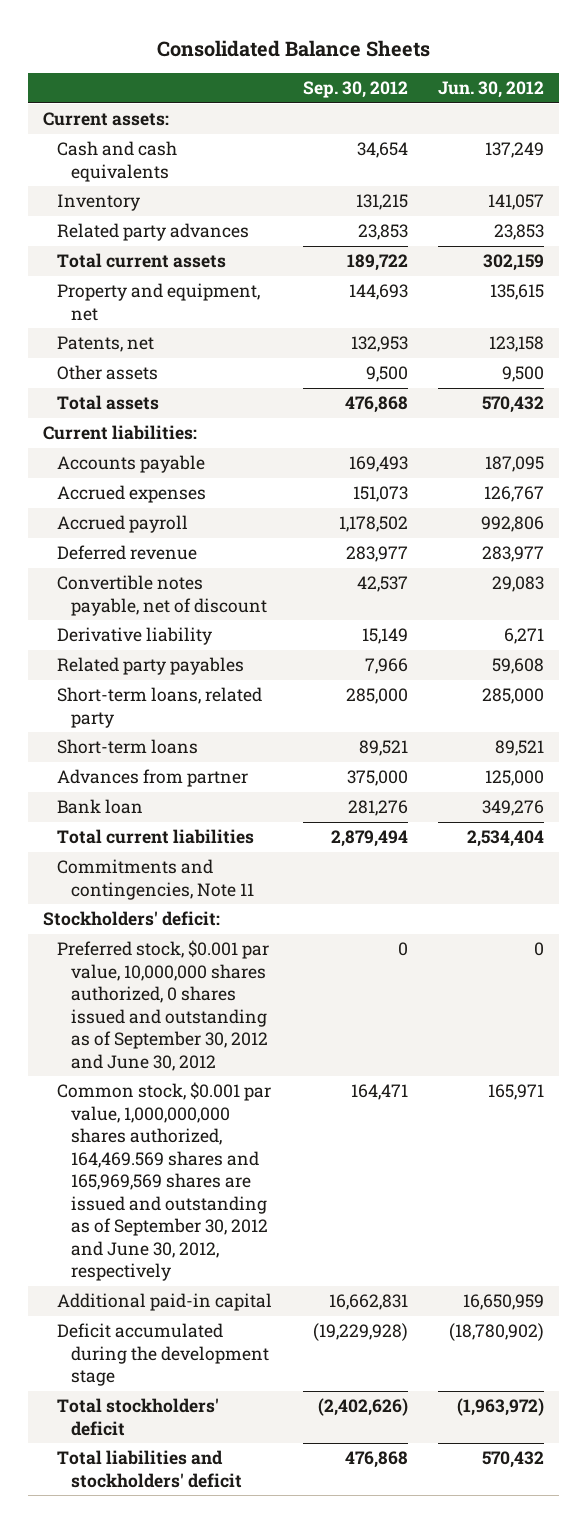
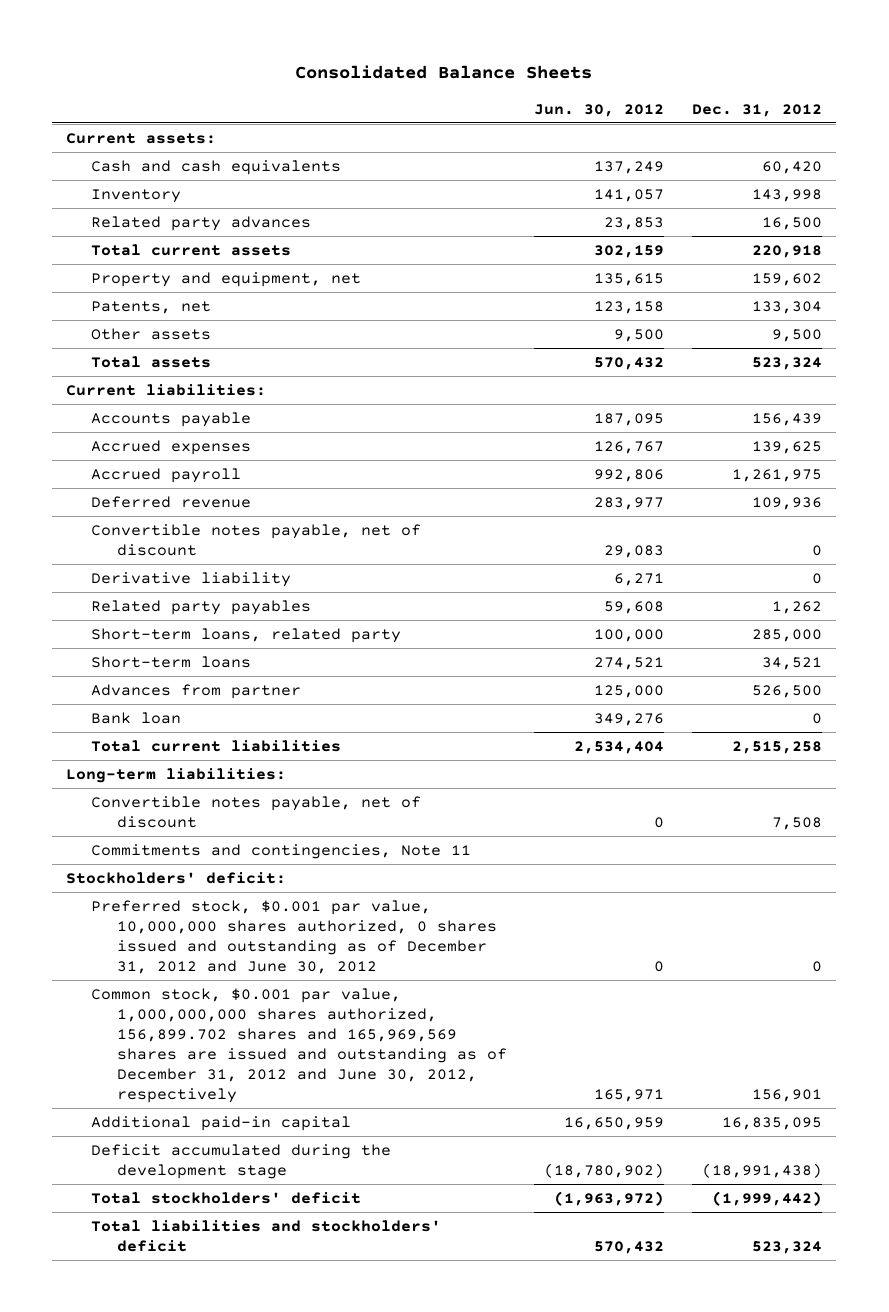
[302,81,408,99] Sep. 30, 2012 -> none
none -> [692,103,823,117] Dec. 31, 2012
[481,688,544,705] 285,000 -> [594,628,665,642] 100,000
[494,740,544,757] 89,521 -> [594,656,665,670] 274,521
none -> [66,767,287,783] Long-term liabilities:
none -> [91,795,422,828] Convertible notes payable, net of discount
[57,940,270,1071] Preferred stock, $0.001 par value, 10,000,000 shares authorized, 0 shares issued and outstanding as of September 30, 2012 and June 30, 2012 -> [91,899,497,974] Preferred stock, $0.001 par value, 10,000,000 shares authorized, 0 shares issued and outstanding as of December 31, 2012 and June 30, 2012
[57,1082,272,1282] Common stock, $0.001 par value, 1,000,000,000 shares authorized, 164,469.569 shares and 165,969,569 shares are issued and outstanding as of September 30, 2012 and June 30, 2012, respectively -> [91,987,507,1103] Common stock, $0.001 par value, 1,000,000,000 shares authorized, 156,899.702 shares and 165,969,569 shares are issued and outstanding as of December 31, 2012 and June 30, 2012, respectively

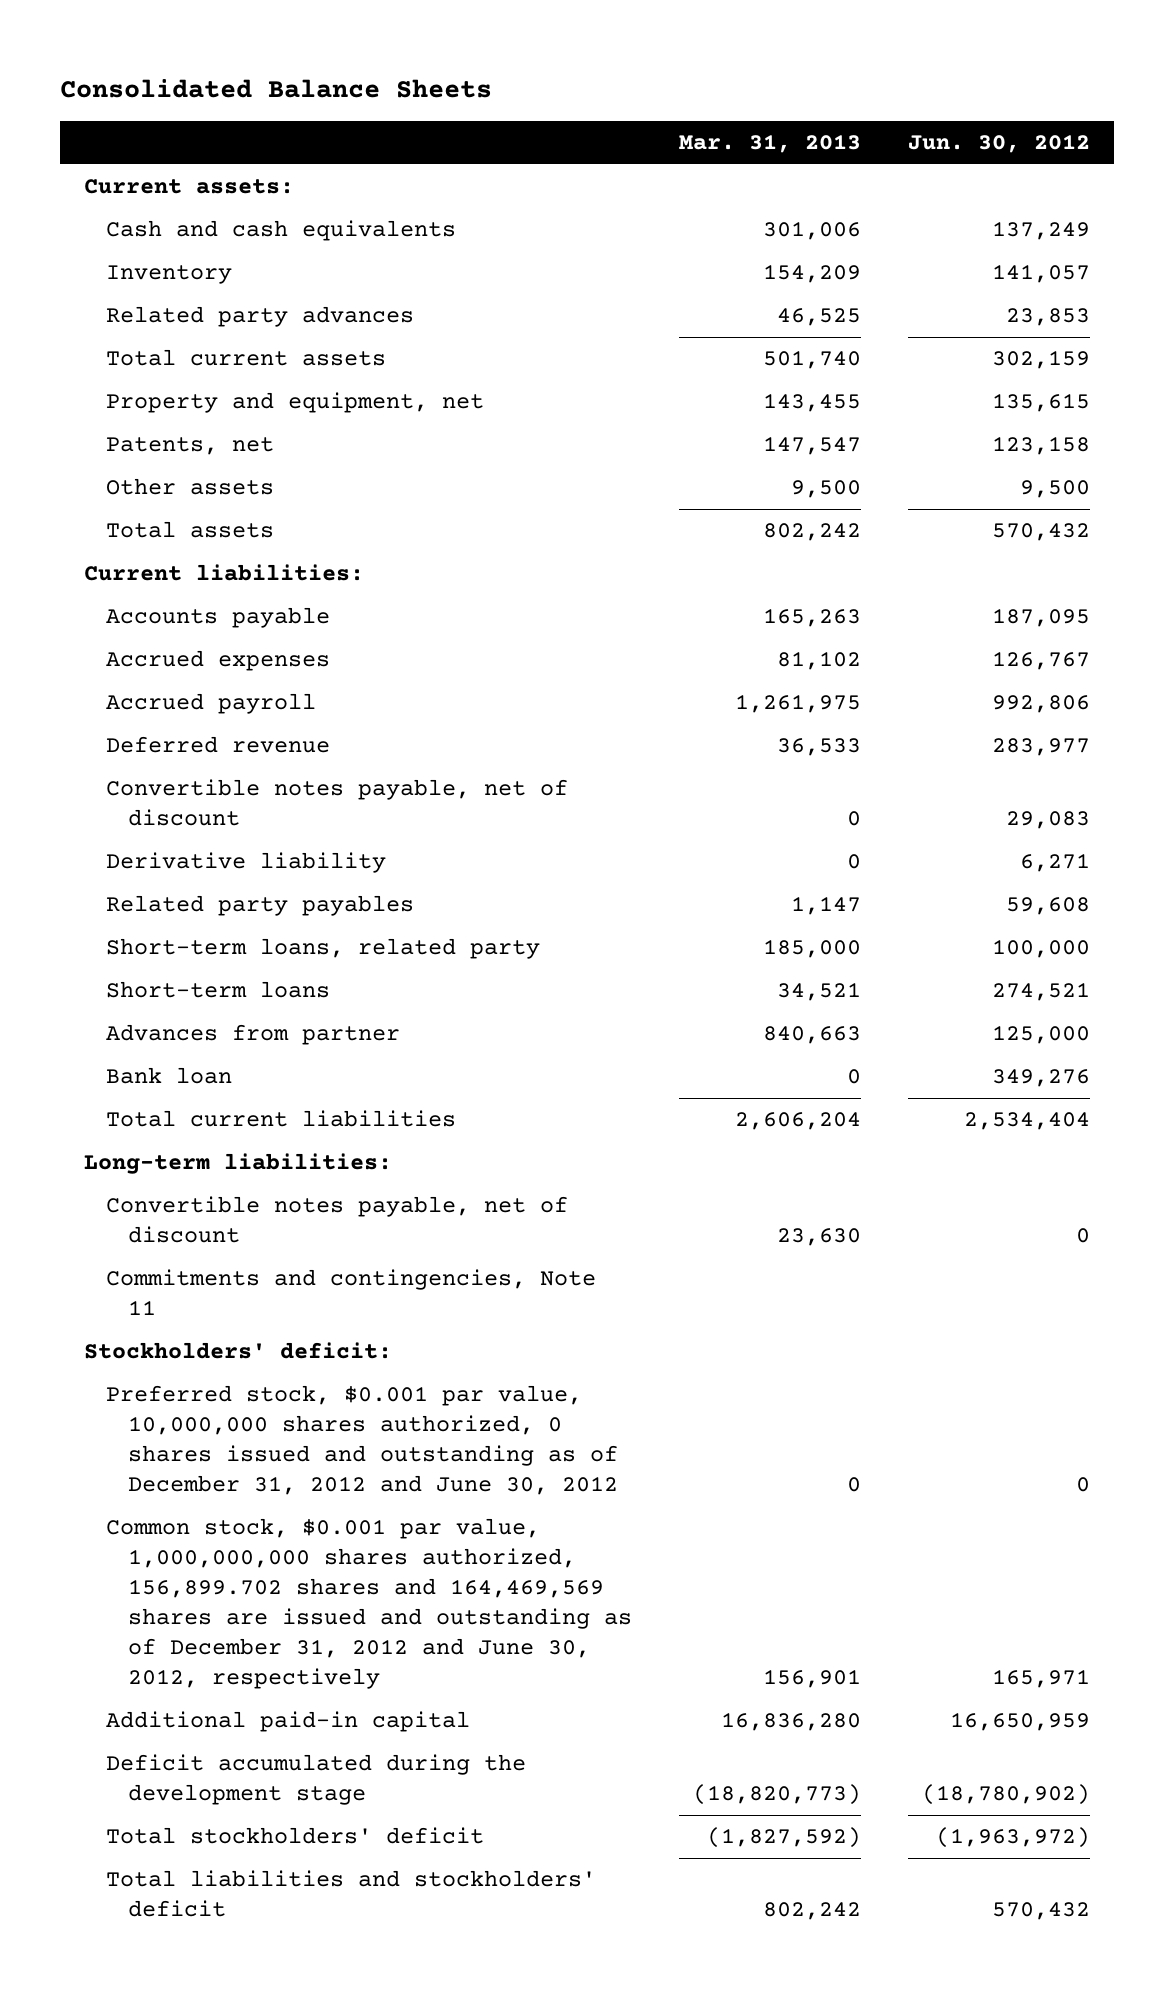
[692,103,823,117] Dec. 31, 2012 -> none
none -> [679,134,862,154] Mar. 31, 2013
[91,987,507,1103] Common stock, $0.001 par value, 1,000,000,000 shares authorized, 156,899.702 shares and 165,969,569 shares are issued and outstanding as of December 31, 2012 and June 30, 2012, respectively -> [106,1518,633,1689] Common stock, $0.001 par value, 1,000,000,000 shares authorized, 156,899.702 shares and 164,469,569 shares are issued and outstanding as of December 31, 2012 and June 30, 2012, respectively

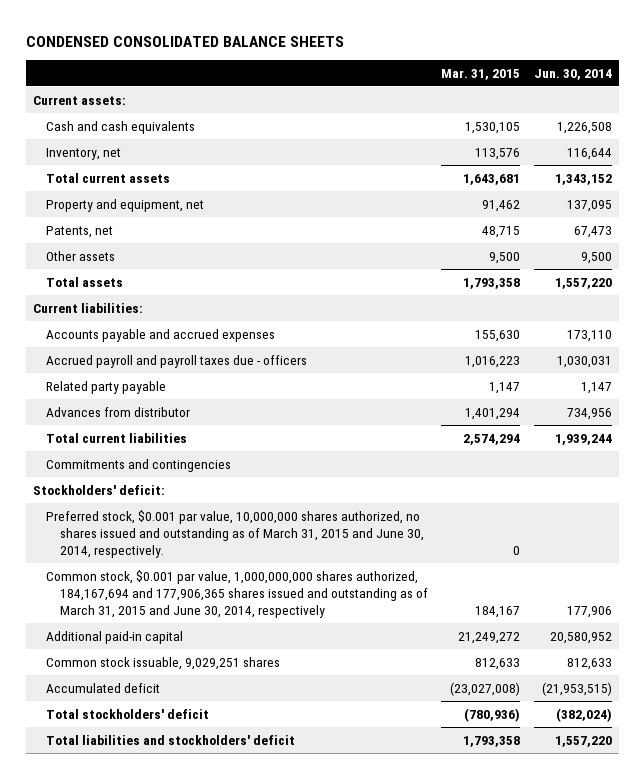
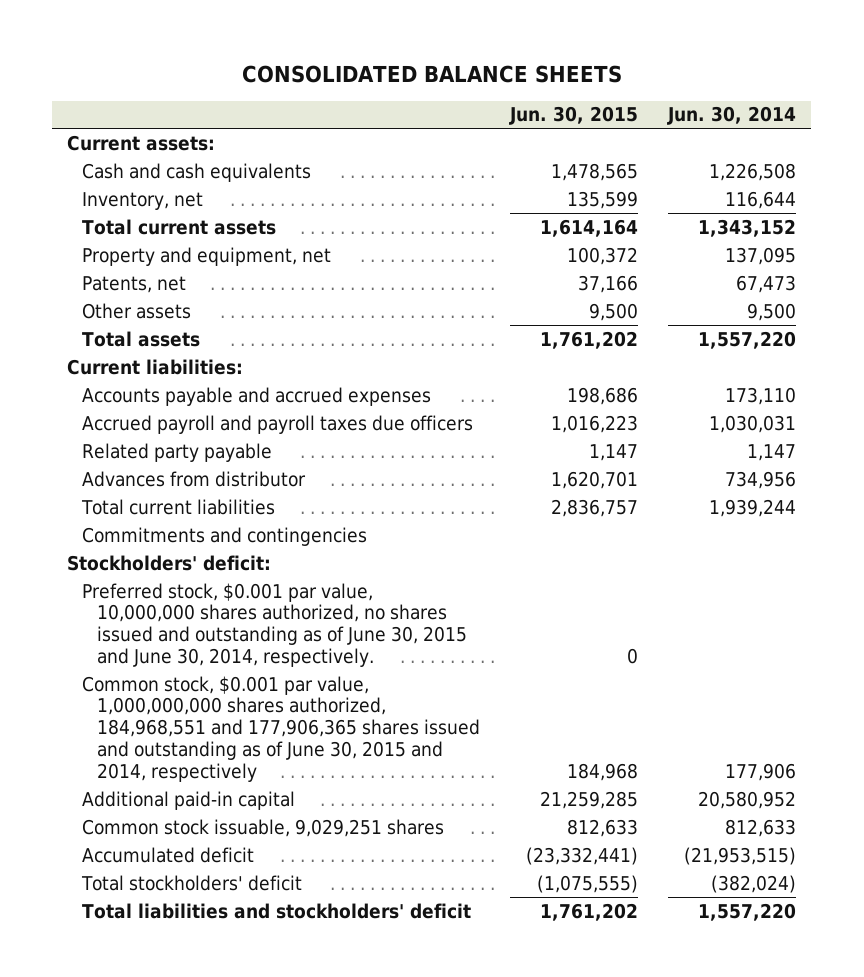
[25,35,344,47] CONDENSED CONSOLIDATED BALANCE SHEETS -> [241,64,622,83] CONSOLIDATED BALANCE SHEETS
[441,68,521,80] Mar. 31, 2015 -> none
none -> [509,106,639,126] Jun. 30, 2015
[46,354,308,368] Accrued payroll and payroll taxes due - officers -> [82,414,474,434] Accrued payroll and payroll taxes due officers
[46,509,424,558] Preferred stock, $0.001 par value, 10,000,000 shares authorized, no shares issued and outstanding as of March 31, 2015 and June 30, 2014, respectively. -> [82,582,468,668] Preferred stock, $0.001 par value, 10,000,000 shares authorized, no shares issued and outstanding as of June 30, 2015 and June 30, 2014, respectively.
[46,569,428,618] Common stock, $0.001 par value, 1,000,000,000 shares authorized, 184,167,694 and 177,906,365 shares issued and outstanding as of March 31, 2015 and June 30, 2014, respectively -> [82,675,481,782] Common stock, $0.001 par value, 1,000,000,000 shares authorized, 184,968,551 and 177,906,365 shares issued and outstanding as of June 30, 2015 and 2014, respectively

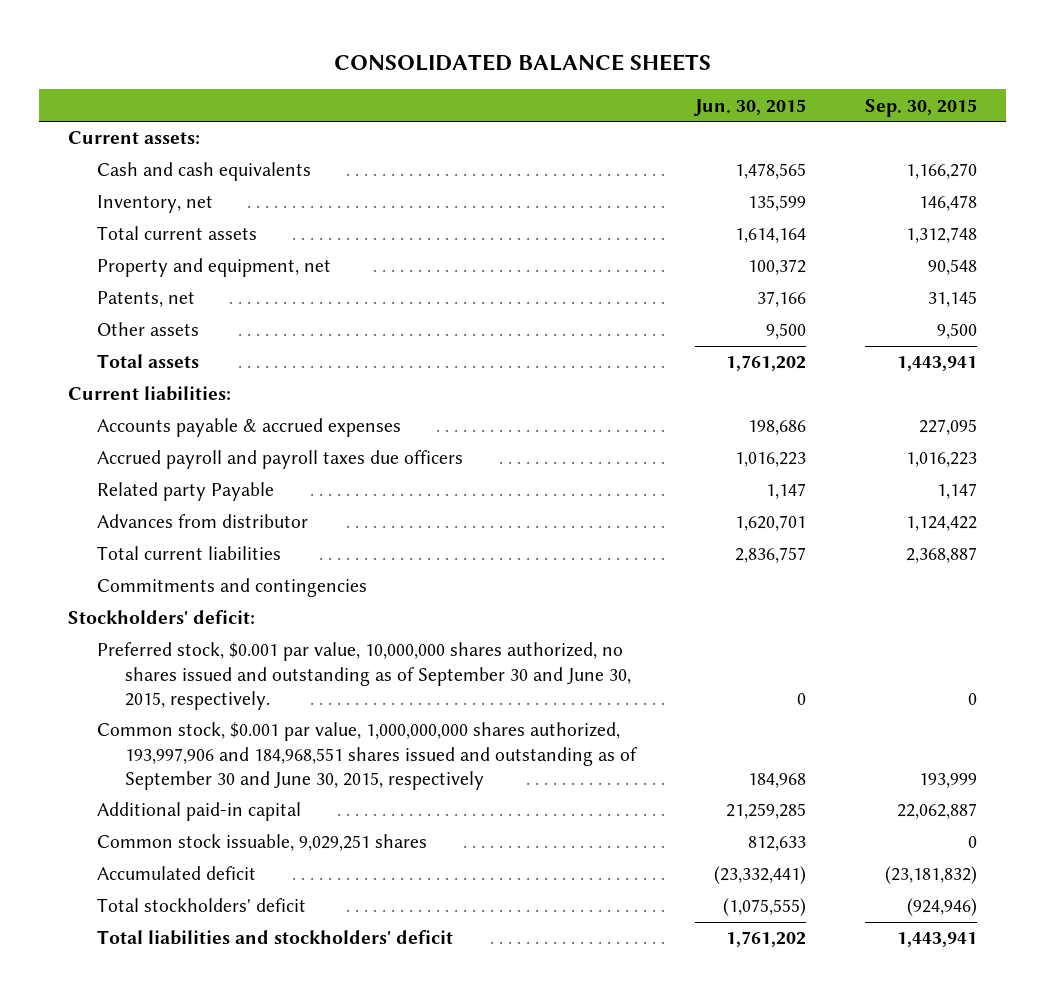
[667,106,797,126] Jun. 30, 2014 -> none
none -> [864,98,977,117] Sep. 30, 2015
[82,386,432,406] Accounts payable and accrued expenses -> [96,418,401,438] Accounts payable & accrued expenses
[82,442,273,462] Related party payable -> [96,482,274,502] Related party Payable
[82,582,468,668] Preferred stock, $0.001 par value, 10,000,000 shares authorized, no shares issued and outstanding as of June 30, 2015 and June 30, 2014, respectively. -> [96,642,631,710] Preferred stock, $0.001 par value, 10,000,000 shares authorized, no shares issued and outstanding as of September 30 and June 30, 2015, respectively.
[82,675,481,782] Common stock, $0.001 par value, 1,000,000,000 shares authorized, 184,968,551 and 177,906,365 shares issued and outstanding as of June 30, 2015 and 2014, respectively -> [96,722,638,790] Common stock, $0.001 par value, 1,000,000,000 shares authorized, 193,997,906 and 184,968,551 shares issued and outstanding as of September 30 and June 30, 2015, respectively

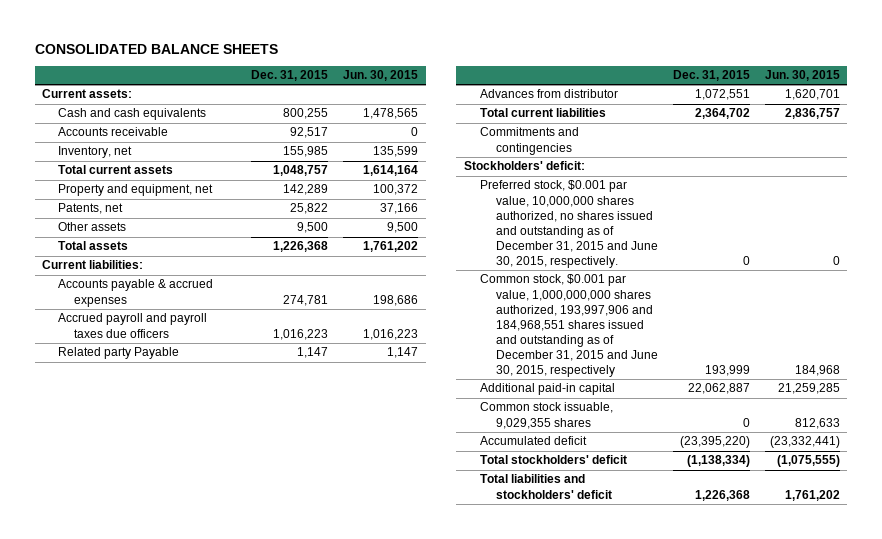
[864,98,977,117] Sep. 30, 2015 -> none
none -> [251,70,329,82] Dec. 31, 2015
none -> [58,127,169,137] Accounts receivable
[96,642,631,710] Preferred stock, $0.001 par value, 10,000,000 shares authorized, no shares issued and outstanding as of September 30 and June 30, 2015, respectively. -> [479,180,658,268] Preferred stock, $0.001 par value, 10,000,000 shares authorized, no shares issued and outstanding as of December 31, 2015 and June 30, 2015, respectively.
[96,722,638,790] Common stock, $0.001 par value, 1,000,000,000 shares authorized, 193,997,906 and 184,968,551 shares issued and outstanding as of September 30 and June 30, 2015, respectively -> [479,274,658,377] Common stock, $0.001 par value, 1,000,000,000 shares authorized, 193,997,906 and 184,968,551 shares issued and outstanding as of December 31, 2015 and June 30, 2015, respectively
[96,834,427,852] Common stock issuable, 9,029,251 shares -> [479,402,613,429] Common stock issuable, 9,029,355 shares

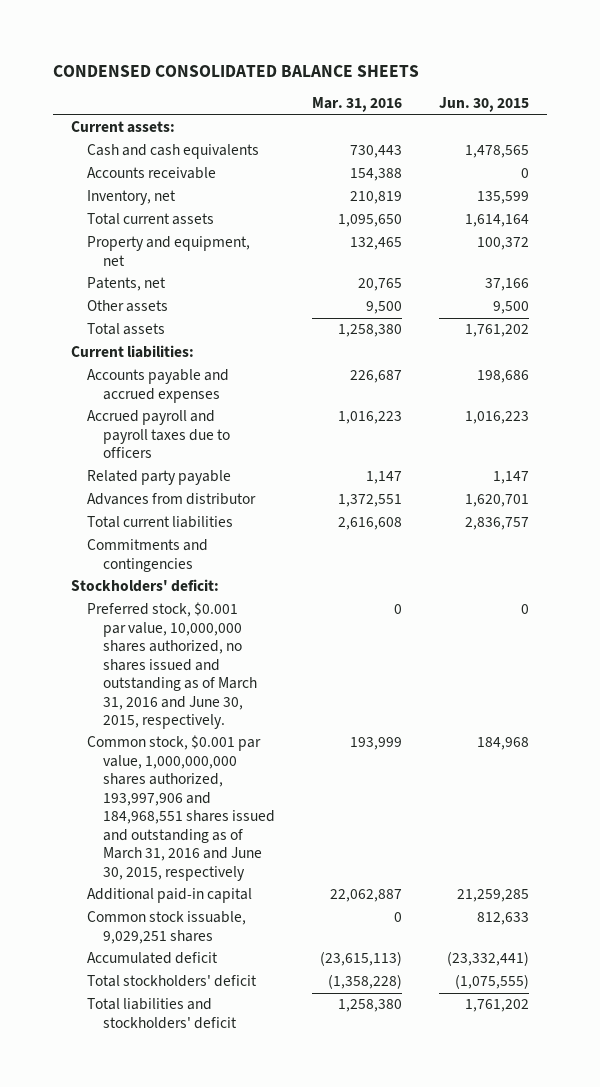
[34,43,278,54] CONSOLIDATED BALANCE SHEETS -> [52,64,419,77] CONDENSED CONSOLIDATED BALANCE SHEETS
[251,70,329,82] Dec. 31, 2015 -> none
none -> [311,97,402,113] Mar. 31, 2016
[58,279,214,307] Accounts payable & accrued expenses -> [87,369,230,403] Accounts payable and accrued expenses
[58,313,208,338] Accrued payroll and payroll taxes due officers -> [87,410,230,459] Accrued payroll and payroll taxes due to officers
[58,347,180,360] Related party Payable -> [87,470,232,486] Related party payable
[479,180,658,268] Preferred stock, $0.001 par value, 10,000,000 shares authorized, no shares issued and outstanding as of December 31, 2015 and June 30, 2015, respectively. -> [87,602,257,730] Preferred stock, $0.001 par value, 10,000,000 shares authorized, no shares issued and outstanding as of March 31, 2016 and June 30, 2015, respectively.
[479,274,658,377] Common stock, $0.001 par value, 1,000,000,000 shares authorized, 193,997,906 and 184,968,551 shares issued and outstanding as of December 31, 2015 and June 30, 2015, respectively -> [87,735,275,881] Common stock, $0.001 par value, 1,000,000,000 shares authorized, 193,997,906 and 184,968,551 shares issued and outstanding as of March 31, 2016 and June 30, 2015, respectively
[479,402,613,429] Common stock issuable, 9,029,355 shares -> [87,911,247,944] Common stock issuable, 9,029,251 shares

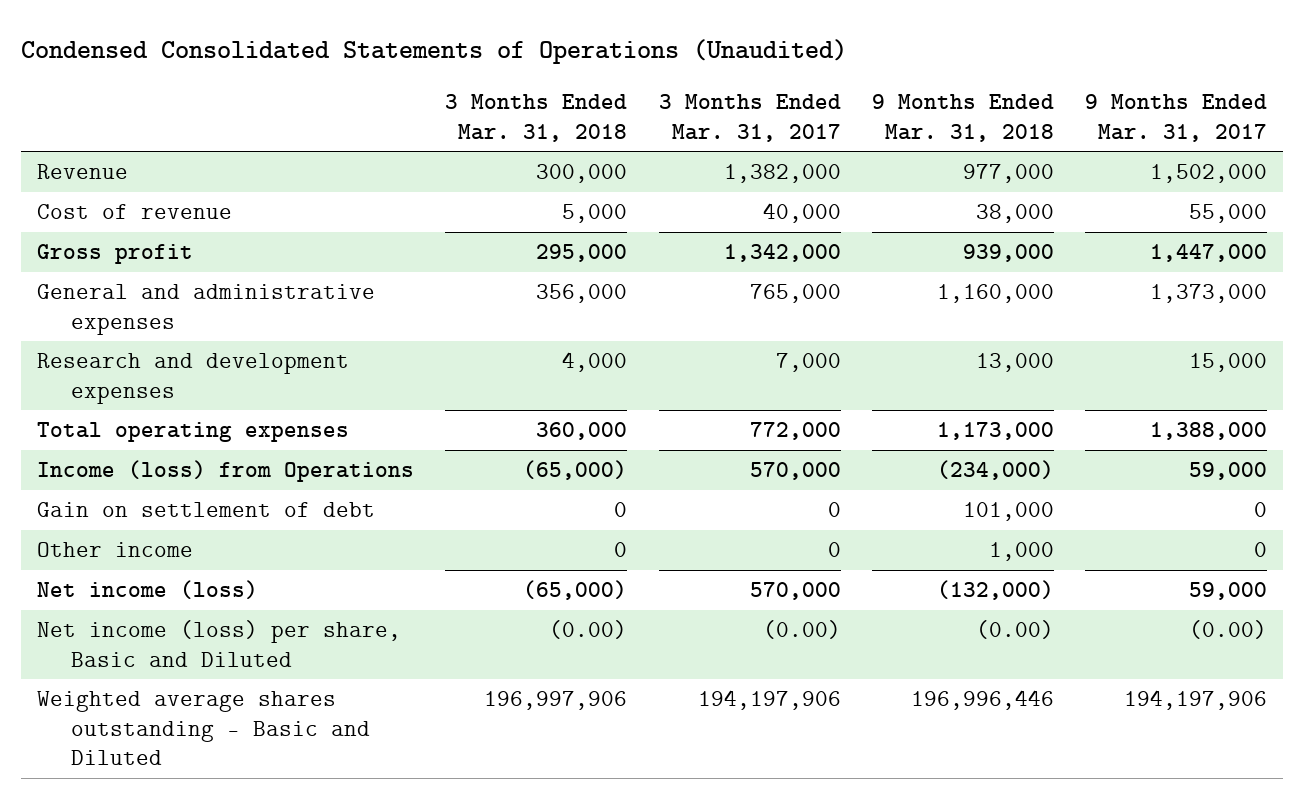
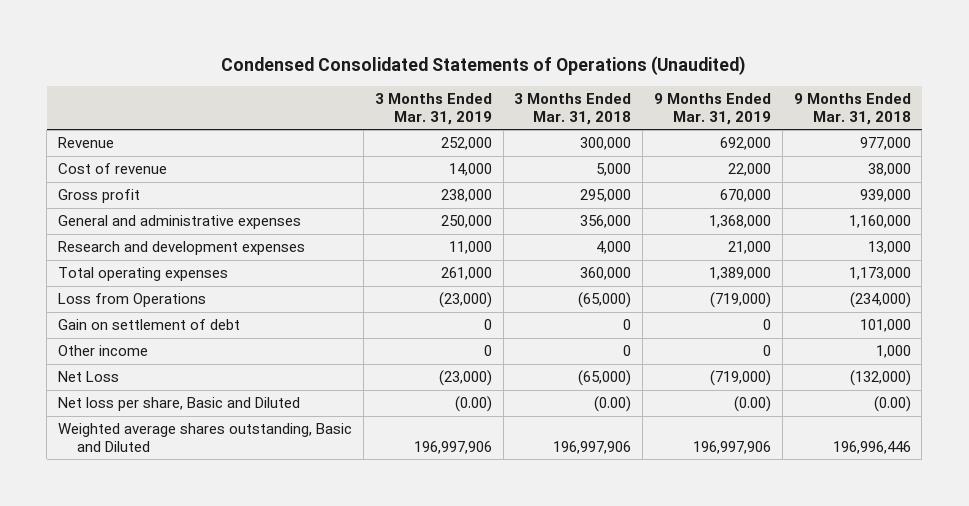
[658,93,841,142] 3 Months Ended Mar. 31, 2017 -> none
[1085,93,1268,142] 9 Months Ended Mar. 31, 2017 -> none
none -> [374,92,492,125] 3 Months Ended Mar. 31, 2019
none -> [653,92,771,125] 9 Months Ended Mar. 31, 2019
[37,460,415,483] Income (loss) from Operations -> [58,293,207,308] Loss from Operations
[37,580,259,600] Net income (loss) -> [58,371,120,383] Net Loss
[37,620,402,667] Net income (loss) per share, Basic and Diluted -> [58,397,301,412] Net loss per share, Basic and Diluted
[37,691,370,766] Weighted average shares outstanding - Basic and Diluted -> [58,423,353,452] Weighted average shares outstanding, Basic and Diluted

